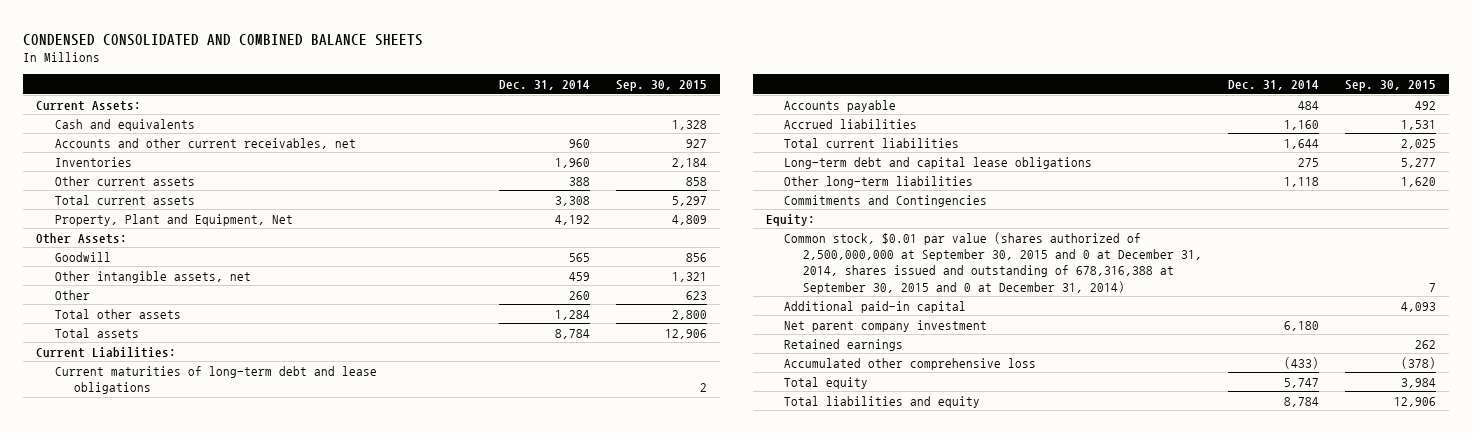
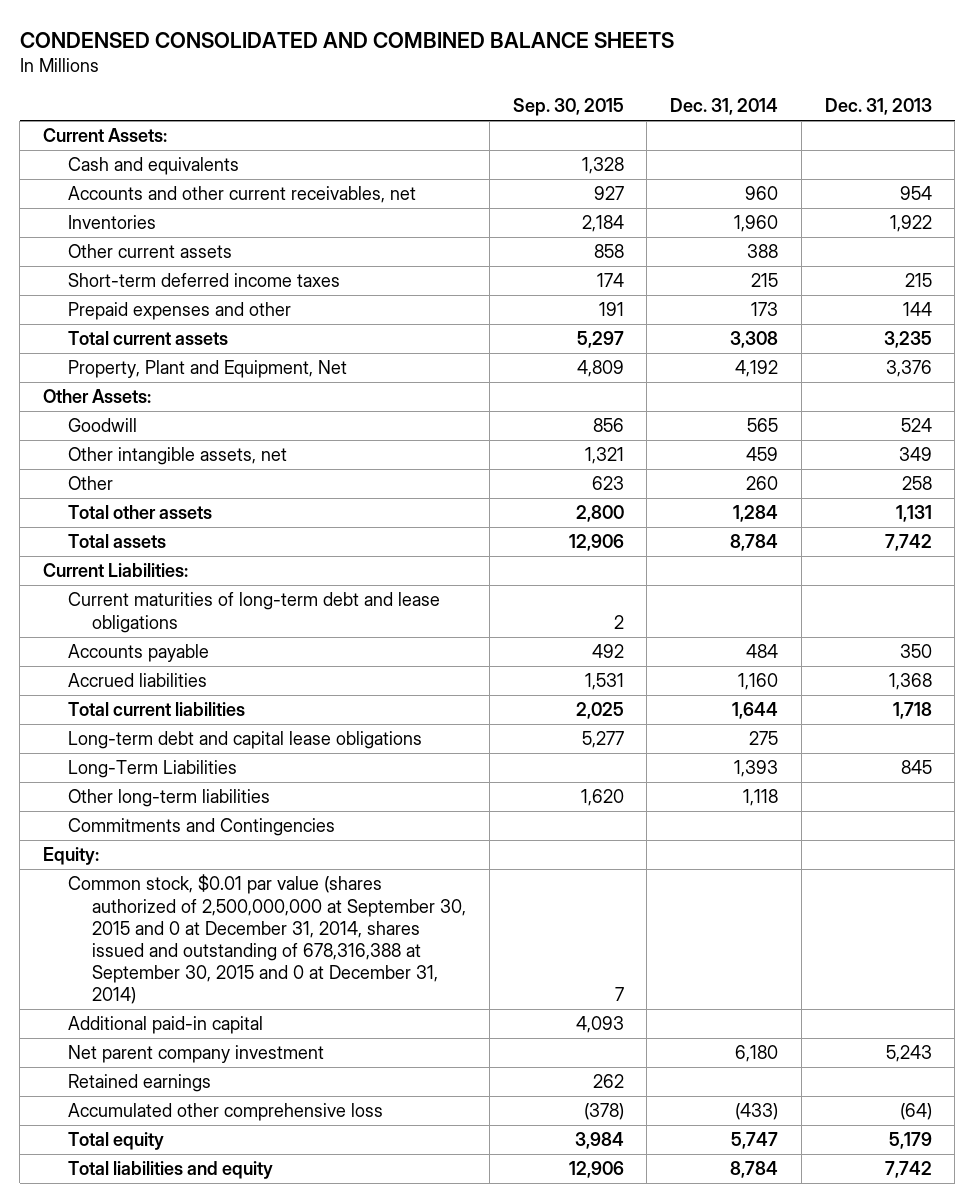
none -> [824,98,932,116] Dec. 31, 2013
none -> [67,273,340,288] Short-term deferred income taxes
none -> [67,302,291,321] Prepaid expenses and other
none -> [67,760,237,779] Long-Term Liabilities

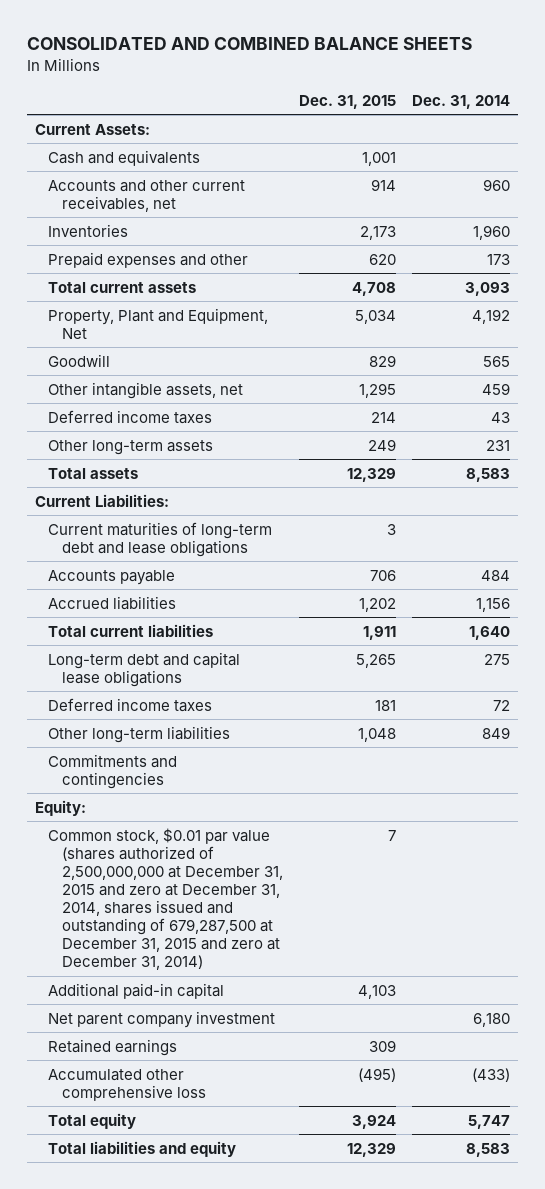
[19,31,674,48] CONDENSED CONSOLIDATED AND COMBINED BALANCE SHEETS -> [26,37,472,51] CONSOLIDATED AND COMBINED BALANCE SHEETS
[512,98,624,117] Sep. 30, 2015 -> none
[824,98,932,116] Dec. 31, 2013 -> none
none -> [298,94,396,109] Dec. 31, 2015
[67,244,232,259] Other current assets -> none
[67,273,340,288] Short-term deferred income taxes -> none
[730,331,779,349] 3,308 -> [464,281,510,296] 3,093
[42,389,151,404] Other Assets: -> none
[67,505,212,520] Total other assets -> none
none -> [48,409,213,424] Deferred income taxes
[67,476,113,491] Other -> [48,439,214,455] Other long-term assets
[746,476,779,491] 260 -> [485,439,510,451] 231
[730,534,779,552] 8,784 -> [465,467,510,482] 8,583
[738,673,779,691] 1,160 -> [475,597,510,612] 1,156
[732,702,779,720] 1,644 -> [468,625,510,640] 1,640
[67,760,237,779] Long-Term Liabilities -> none
none -> [48,697,213,712] Deferred income taxes
[743,789,779,807] 1,118 -> [481,726,510,739] 849
[67,818,335,837] Commitments and Contingencies -> [48,753,178,789] Commitments and contingencies
[67,874,467,1005] Common stock, $0.01 par value (shares authorized of 2,500,000,000 at September 30, 2015 and 0 at December 31, 2014, shares issued and outstanding of 678,316,388 at September 30, 2015 and 0 at December 31, 2014) -> [48,827,283,971] Common stock, $0.01 par value (shares authorized of 2,500,000,000 at December 31, 2015 and zero at December 31, 2014, shares issued and outstanding of 679,287,500 at December 31, 2015 and zero at December 31, 2014)
[730,1161,779,1179] 8,784 -> [465,1142,510,1157] 8,583

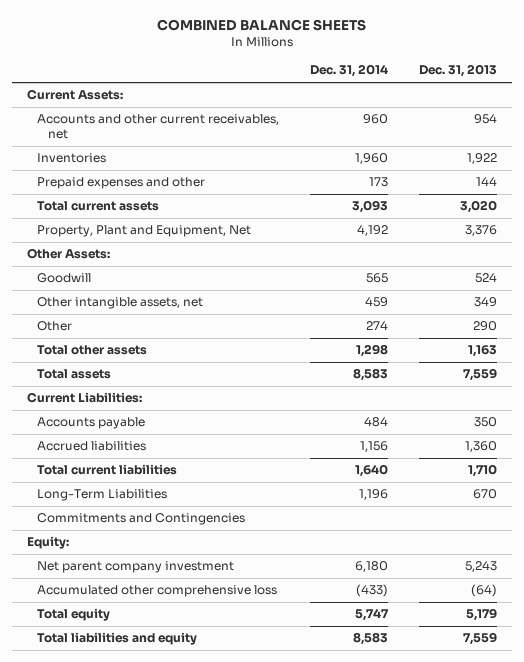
[26,37,472,51] CONSOLIDATED AND COMBINED BALANCE SHEETS -> [157,19,367,32] COMBINED BALANCE SHEETS
[298,94,396,109] Dec. 31, 2015 -> none
none -> [418,64,497,78] Dec. 31, 2013
[48,149,201,166] Cash and equivalents -> none
none -> [27,248,111,260] Other Assets:
[48,409,213,424] Deferred income taxes -> none
[48,439,214,455] Other long-term assets -> [37,321,73,332] Other
[485,439,510,451] 231 -> [366,321,389,331] 274
none -> [37,345,148,356] Total other assets
[48,521,273,557] Current maturities of long-term debt and lease obligations -> none
[48,651,241,687] Long-term debt and capital lease obligations -> none
[48,697,213,712] Deferred income taxes -> none
[48,725,231,743] Other long-term liabilities -> [37,489,168,502] Long-Term Liabilities
[481,726,510,739] 849 -> [359,489,389,501] 1,196
[48,753,178,789] Commitments and contingencies -> [37,513,246,526] Commitments and Contingencies
[48,827,283,971] Common stock, $0.01 par value (shares authorized of 2,500,000,000 at December 31, 2015 and zero at December 31, 2014, shares issued and outstanding of 679,287,500 at December 31, 2015 and zero at December 31, 2014) -> none
[48,982,225,999] Additional paid-in capital -> none
[48,1038,178,1056] Retained earnings -> none

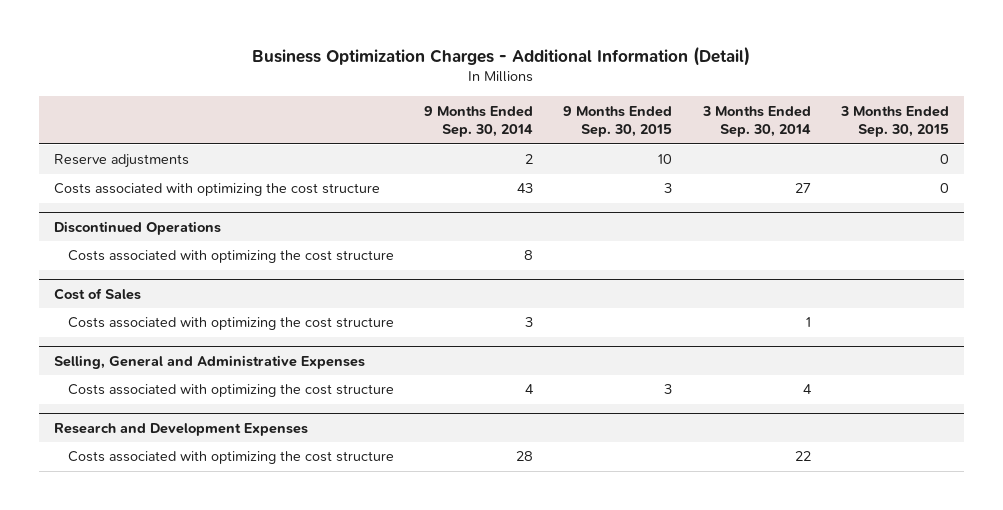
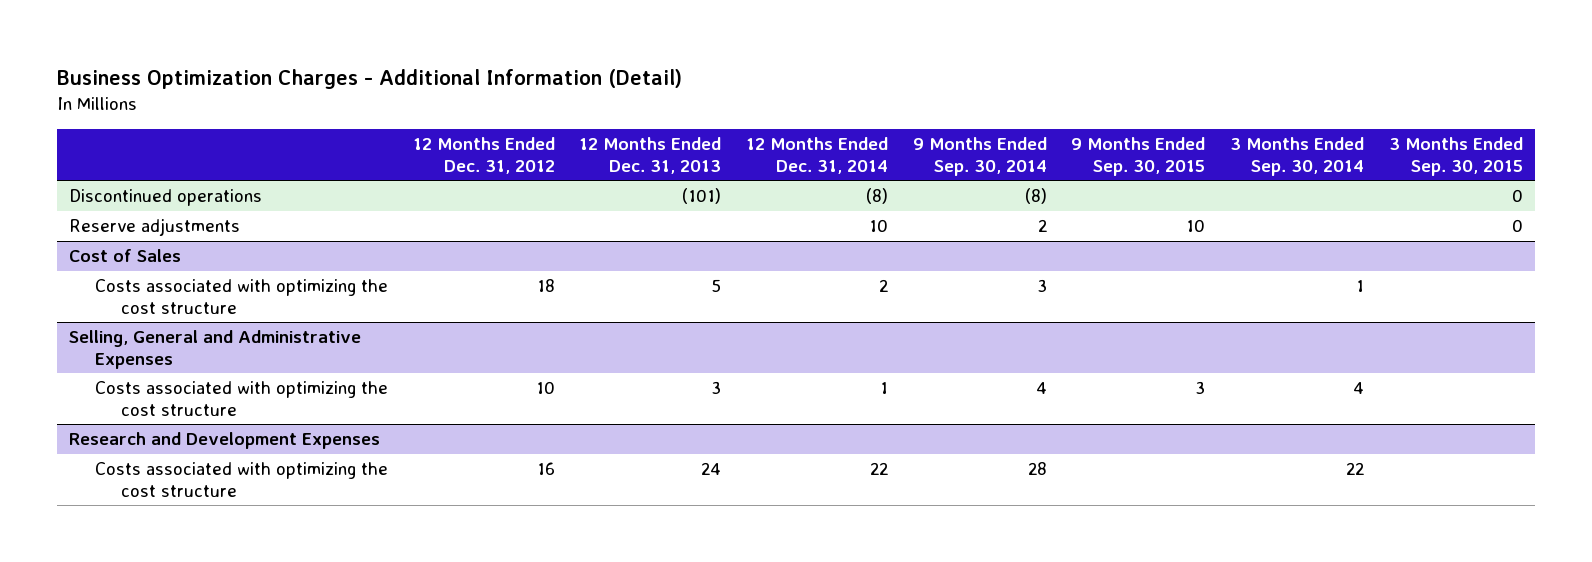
none -> [412,137,555,174] 12 Months Ended Dec. 31, 2012
none -> [579,137,722,174] 12 Months Ended Dec. 31, 2013
none -> [746,137,889,174] 12 Months Ended Dec. 31, 2014
none -> [69,189,263,207] Discontinued operations
[53,183,380,197] Costs associated with optimizing the cost structure -> none
[53,220,221,235] Discontinued Operations -> none
[67,250,394,264] Costs associated with optimizing the cost structure -> none

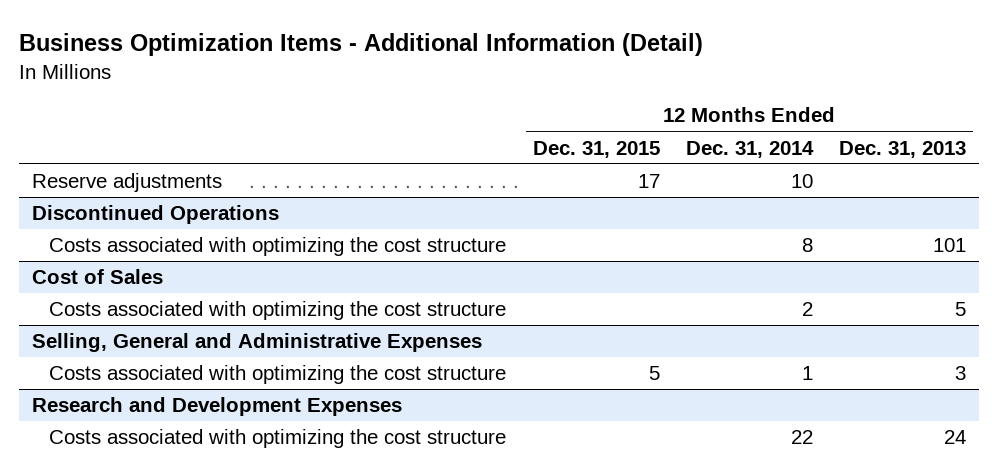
[56,69,682,90] Business Optimization Charges - Additional Information (Detail) -> [18,32,703,56] Business Optimization Items - Additional Information (Detail)
[412,137,555,174] 12 Months Ended Dec. 31, 2012 -> none
[912,137,1047,176] 9 Months Ended Sep. 30, 2014 -> none
[1071,137,1206,176] 9 Months Ended Sep. 30, 2015 -> none
[1229,137,1364,176] 3 Months Ended Sep. 30, 2014 -> none
[1388,137,1523,176] 3 Months Ended Sep. 30, 2015 -> none
none -> [532,140,660,158] Dec. 31, 2015
[69,189,263,207] Discontinued operations -> none
none -> [31,205,279,225] Discontinued Operations
none -> [49,237,507,257] Costs associated with optimizing the cost structure

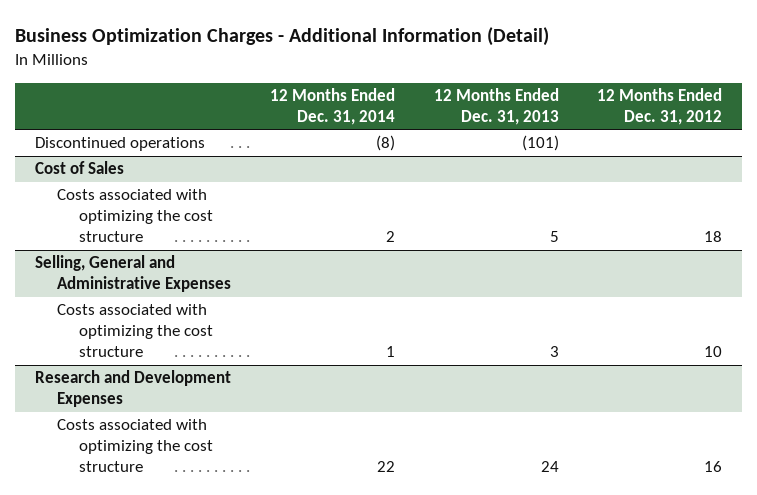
[18,32,703,56] Business Optimization Items - Additional Information (Detail) -> [15,27,550,47] Business Optimization Charges - Additional Information (Detail)
[532,140,660,158] Dec. 31, 2015 -> none
none -> [597,87,723,125] 12 Months Ended Dec. 31, 2012
[31,173,222,193] Reserve adjustments -> none
[31,205,279,225] Discontinued Operations -> none
[49,237,507,257] Costs associated with optimizing the cost structure -> none
none -> [34,137,205,152] Discontinued operations

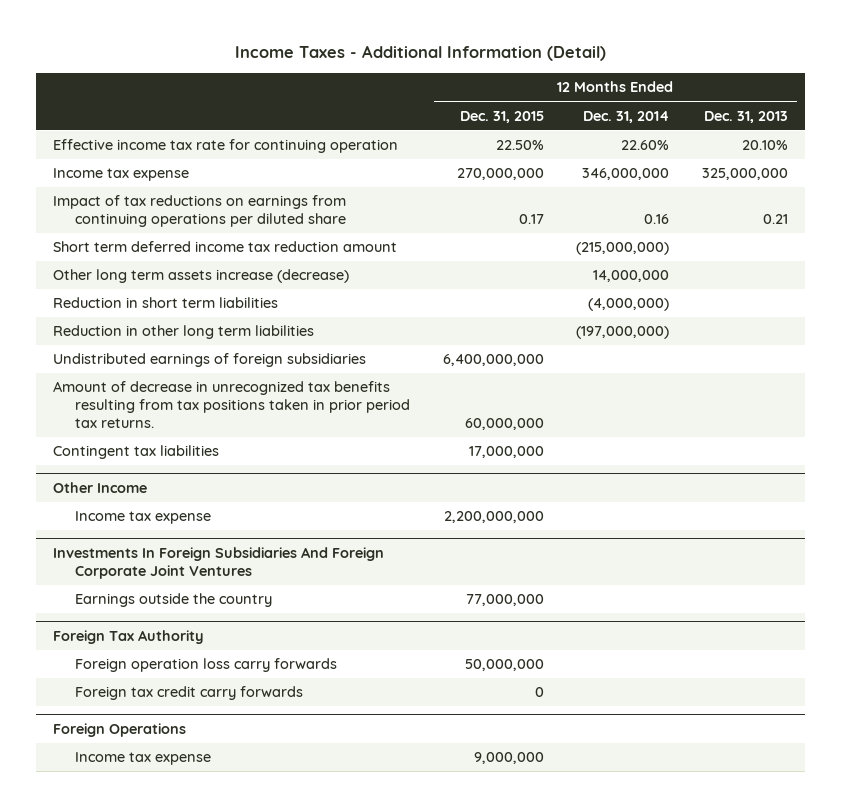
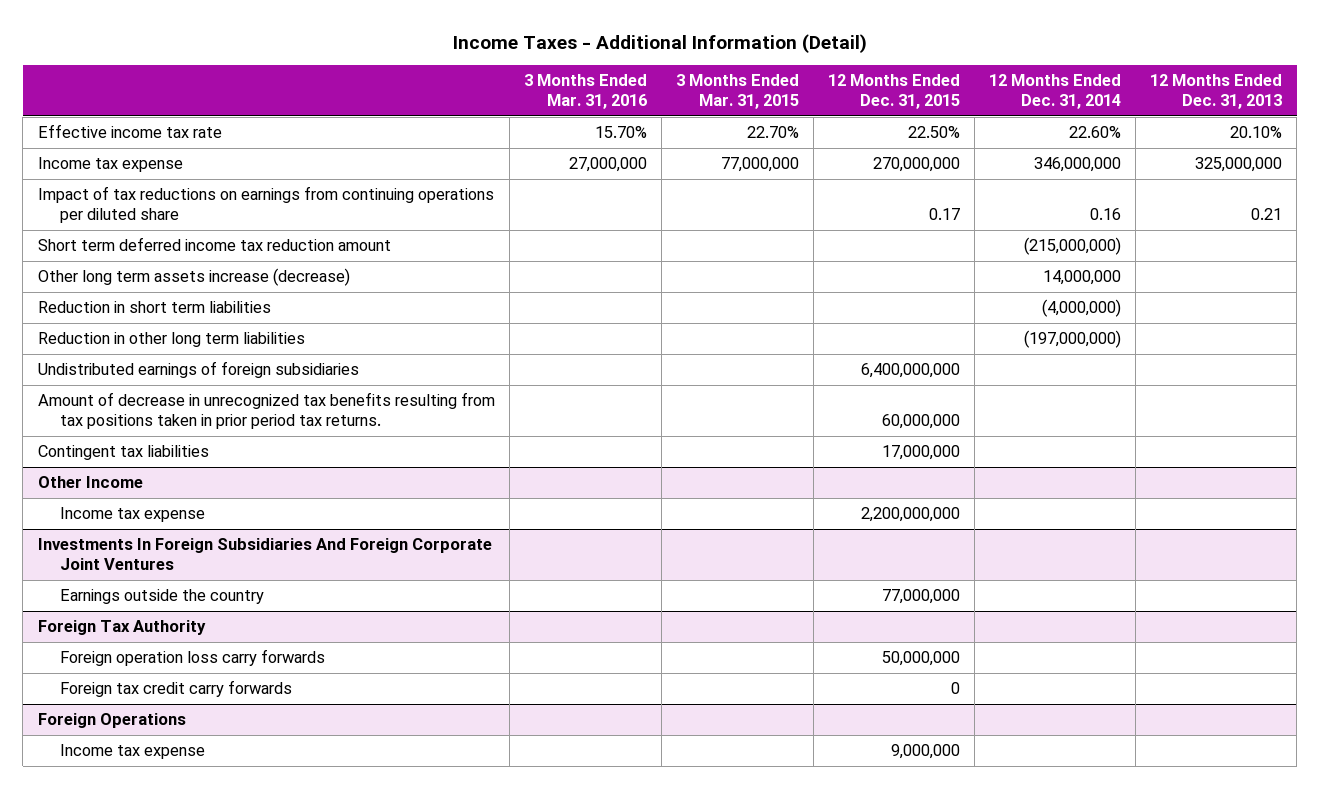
none -> [523,74,647,110] 3 Months Ended Mar. 31, 2016
none -> [675,74,799,110] 3 Months Ended Mar. 31, 2015
[52,139,398,154] Effective income tax rate for continuing operation -> [37,124,222,139] Effective income tax rate

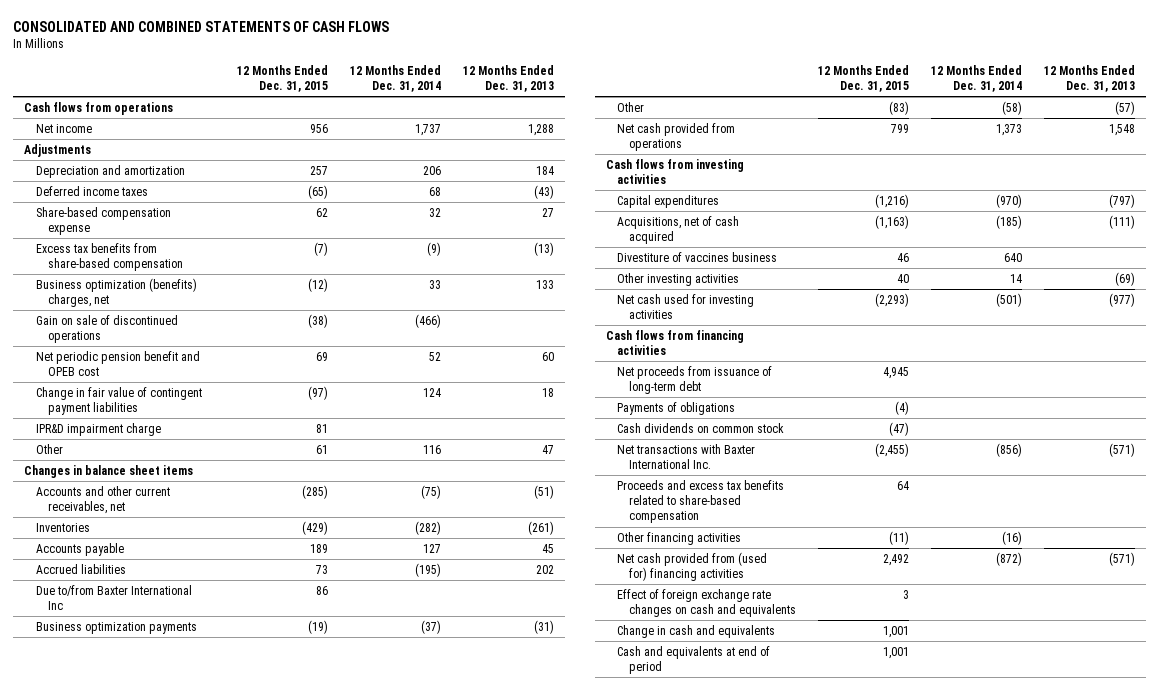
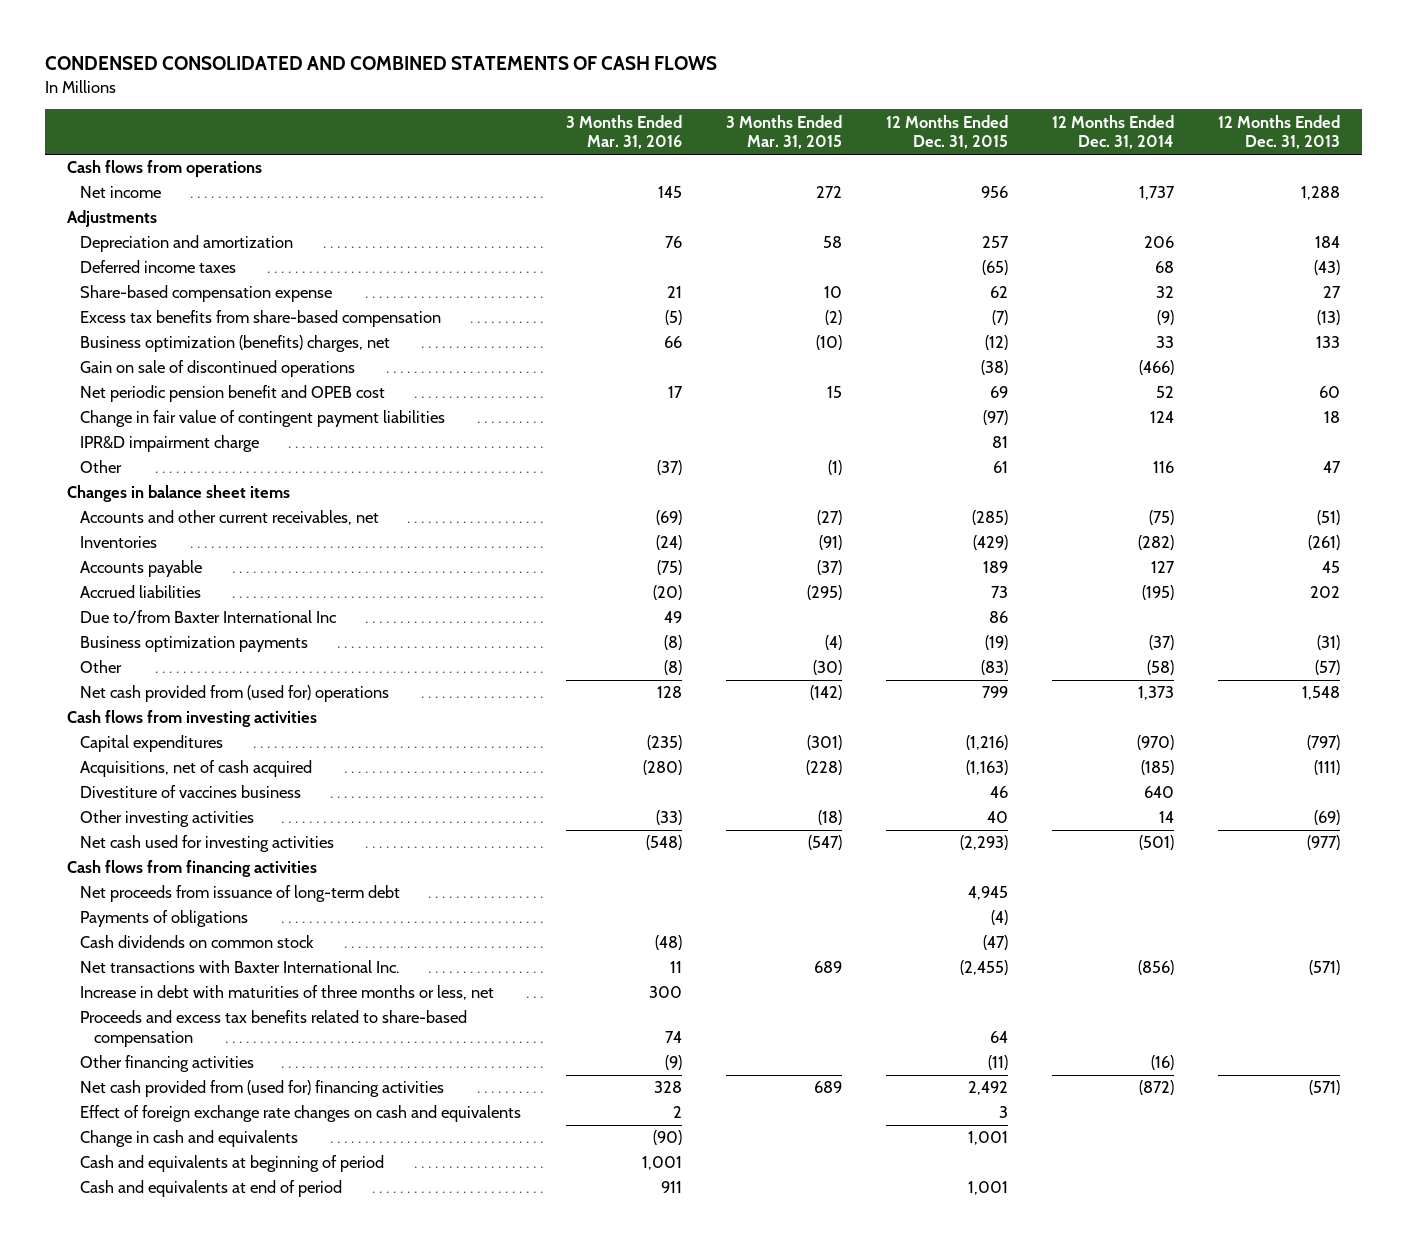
[13,20,390,32] CONSOLIDATED AND COMBINED STATEMENTS OF CASH FLOWS -> [44,56,717,71] CONDENSED CONSOLIDATED AND COMBINED STATEMENTS OF CASH FLOWS
none -> [565,114,682,150] 3 Months Ended Mar. 31, 2016
none -> [725,114,842,150] 3 Months Ended Mar. 31, 2015
[617,122,736,152] Net cash provided from operations -> [80,685,390,703] Net cash provided from (used for) operations
none -> [80,985,495,1001] Increase in debt with maturities of three months or less, net
none -> [80,1155,385,1173] Cash and equivalents at beginning of period

